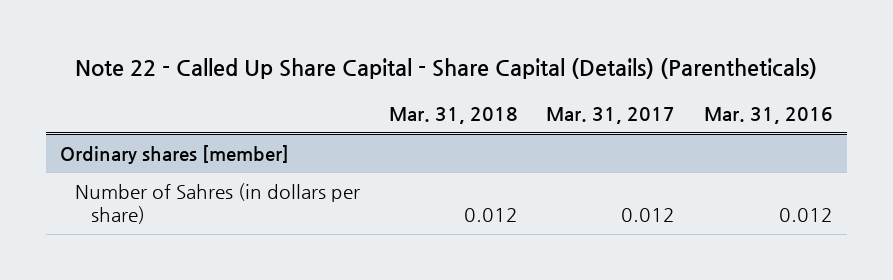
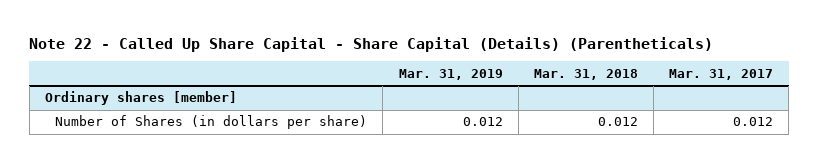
[703,107,833,125] Mar. 31, 2016 -> none
none -> [398,68,503,80] Mar. 31, 2019
[75,182,361,225] Number of Sahres (in dollars per share) -> [55,115,368,130] Number of Shares (in dollars per share)

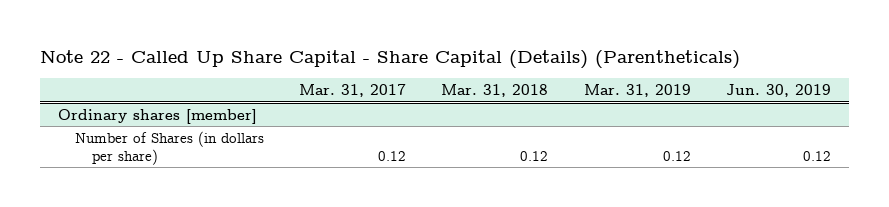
none -> [726,84,832,98] Jun. 30, 2019
[462,117,503,127] 0.012 -> [662,150,691,161] 0.12
[597,117,638,127] 0.012 -> [520,150,549,161] 0.12
[732,117,773,127] 0.012 -> [378,150,407,161] 0.12

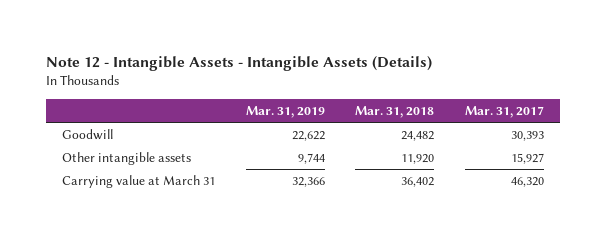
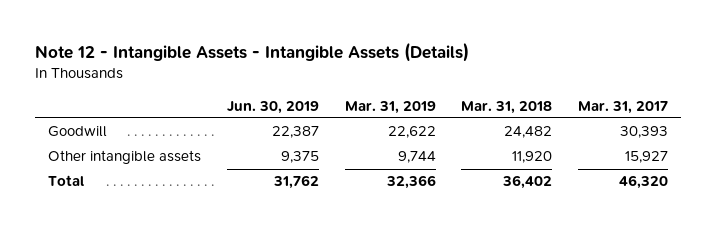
none -> [226,100,319,114] Jun. 30, 2019
[61,175,215,189] Carrying value at March 31 -> [47,175,84,187] Total

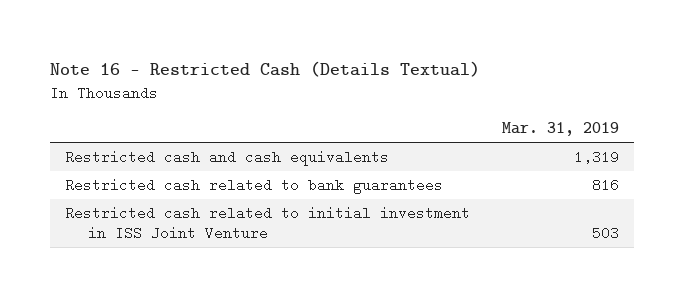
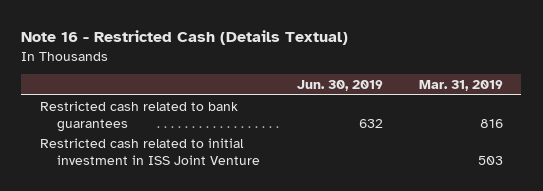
none -> [296,80,383,92] Jun. 30, 2019
[65,150,390,167] Restricted cash and cash equivalents -> none

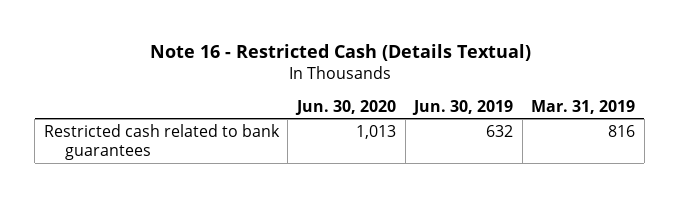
none -> [294,99,396,115] Jun. 30, 2020
[39,137,261,165] Restricted cash related to initial investment in ISS Joint Venture -> none

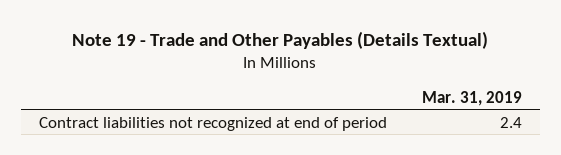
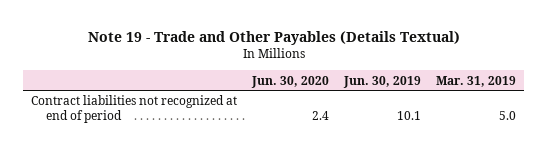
none -> [251,75,330,88] Jun. 30, 2020
none -> [343,75,422,88] Jun. 30, 2019
[500,116,523,128] 2.4 -> [499,111,517,121] 5.0

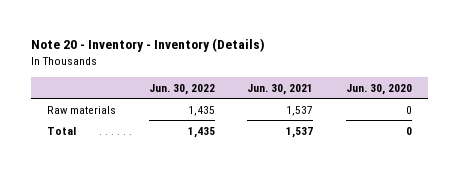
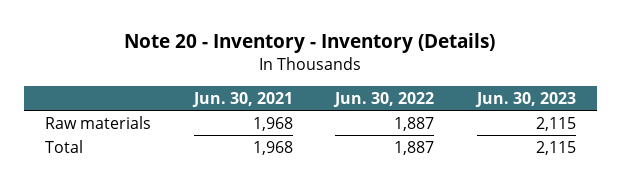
[345,83,412,95] Jun. 30, 2020 -> none
none -> [474,91,576,107] Jun. 30, 2023
[187,105,215,116] 1,435 -> [394,116,435,131] 1,887
[286,105,314,116] 1,537 -> [252,116,293,131] 1,968
[187,126,215,138] 1,435 -> [394,140,435,155] 1,887
[286,126,314,138] 1,537 -> [252,140,293,155] 1,968

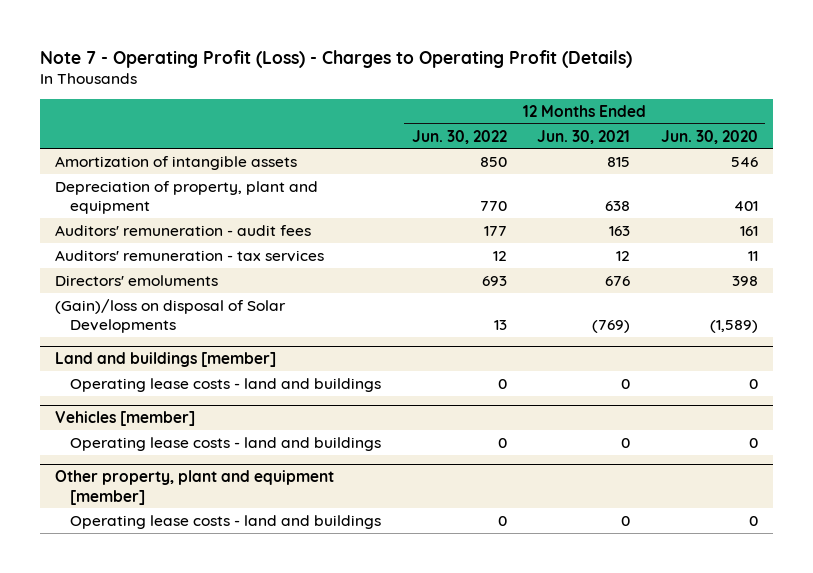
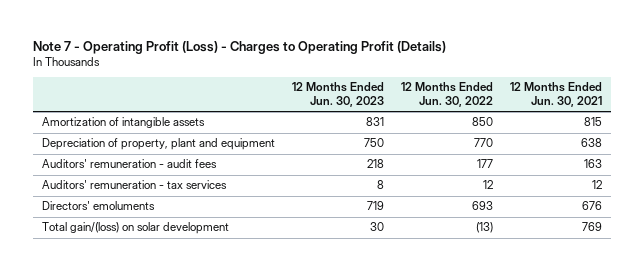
[660,129,758,144] Jun. 30, 2020 -> none
none -> [291,82,384,108] 12 Months Ended Jun. 30, 2023
[55,352,277,368] Land and buildings [member] -> none
[70,377,382,392] Operating lease costs - land and buildings -> none
[55,411,196,427] Vehicles [member] -> none
[70,436,382,451] Operating lease costs - land and buildings -> none
[55,470,335,505] Other property, plant and equipment [member] -> none
[70,514,382,529] Operating lease costs - land and buildings -> none
[55,298,287,333] (Gain)/loss on disposal of Solar Developments -> [41,222,229,235] Total gain/(loss) on solar development
[493,319,507,330] 13 -> [476,222,494,234] (13)
[592,319,631,333] (769) -> [582,222,603,232] 769

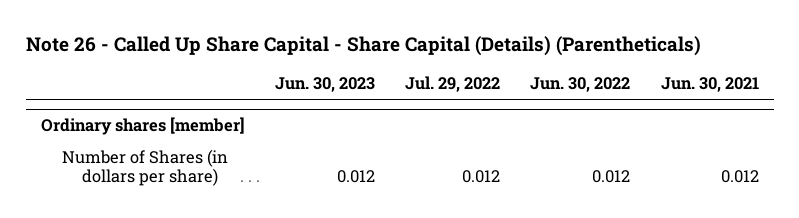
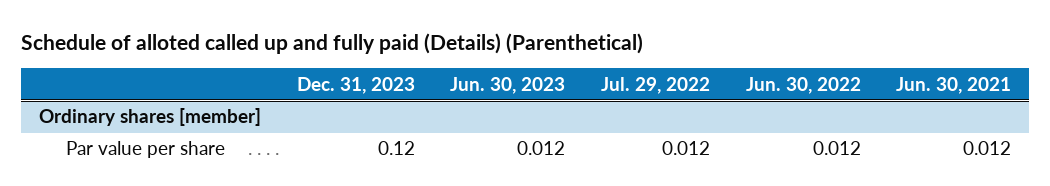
[25,36,701,57] Note 26 - Called Up Share Capital - Share Capital (Details) (Parentheticals) -> [21,32,644,54] Schedule of alloted called up and fully paid (Details) (Parenthetical)
none -> [296,76,415,94] Dec. 31, 2023
[61,148,228,186] Number of Shares (in dollars per share) -> [65,141,225,159] Par value per share

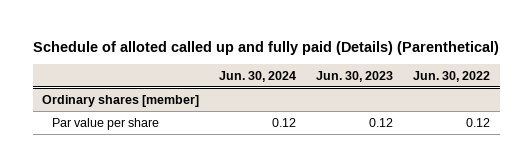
[296,76,415,94] Dec. 31, 2023 -> none
[600,76,710,94] Jul. 29, 2022 -> none
[896,76,1012,94] Jun. 30, 2021 -> none
none -> [219,70,297,82] Jun. 30, 2024
[517,141,566,156] 0.012 -> [368,117,393,127] 0.12
[812,141,861,156] 0.012 -> [465,117,490,127] 0.12

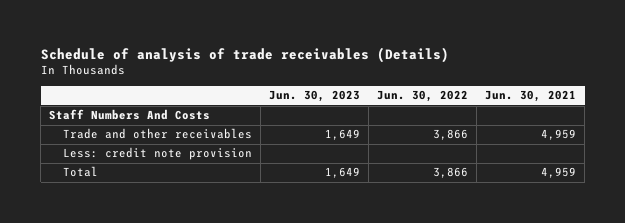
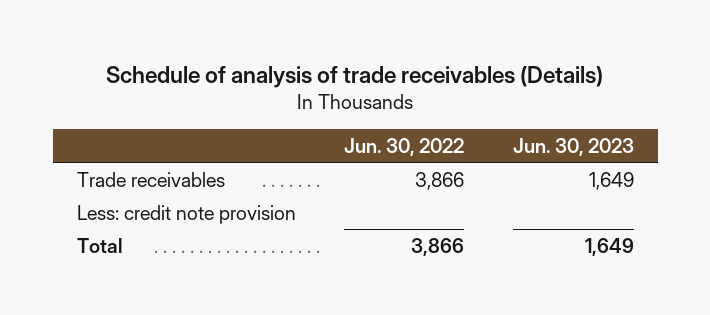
[485,90,577,103] Jun. 30, 2021 -> none
[49,109,211,121] Staff Numbers And Costs -> none
[63,128,253,140] Trade and other receivables -> [76,171,225,187] Trade receivables

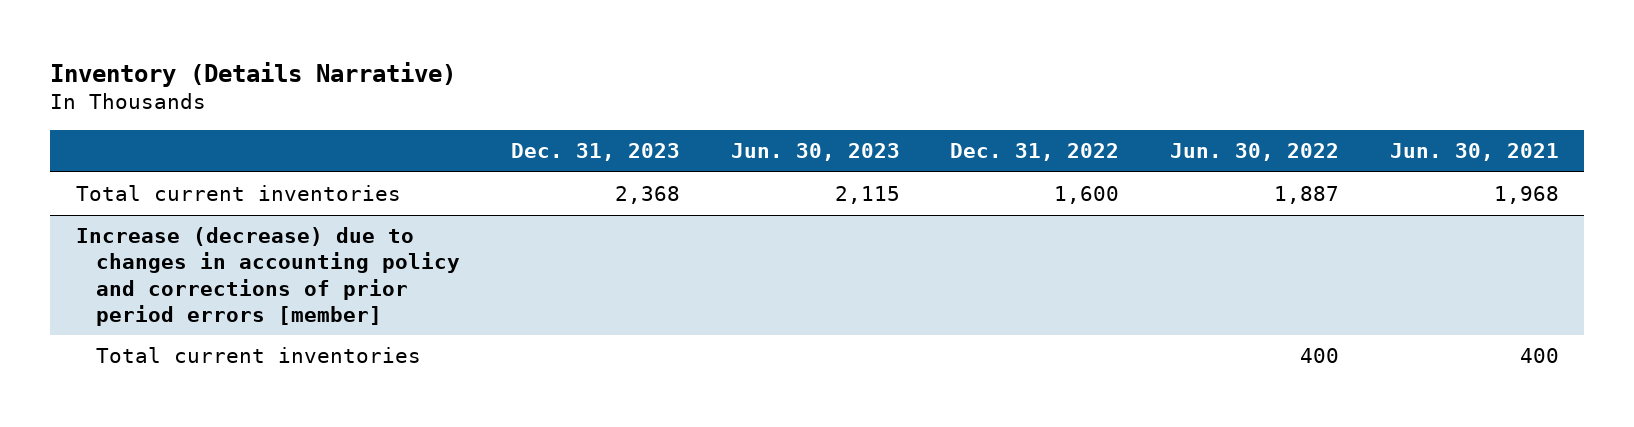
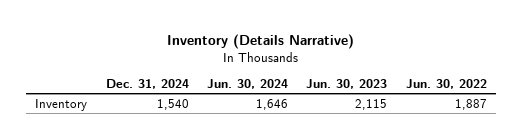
[510,143,680,162] Dec. 31, 2023 -> none
[950,143,1120,162] Dec. 31, 2022 -> none
[1389,143,1559,162] Jun. 30, 2021 -> none
none -> [105,78,189,89] Dec. 31, 2024
none -> [206,78,288,89] Jun. 30, 2024
[75,227,461,326] Increase (decrease) due to changes in accounting policy and corrections of prior period errors [member] -> none
[96,347,422,364] Total current inventories -> none
[75,185,401,202] Total current inventories -> [35,98,88,111] Inventory

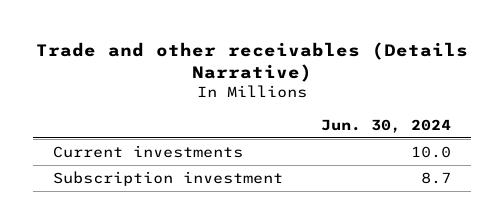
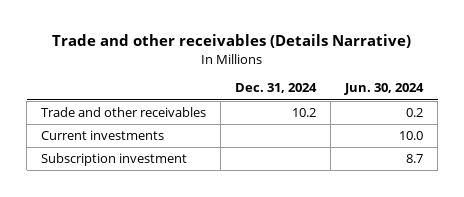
none -> [235,83,318,94] Dec. 31, 2024
none -> [41,107,207,118] Trade and other receivables

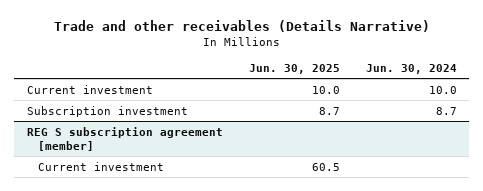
[235,83,318,94] Dec. 31, 2024 -> none
none -> [248,63,340,74] Jun. 30, 2025
[41,107,207,118] Trade and other receivables -> none
[41,130,165,141] Current investments -> [26,84,153,94] Current investment
none -> [26,126,223,151] REG S subscription agreement [member]
none -> [37,161,164,171] Current investment

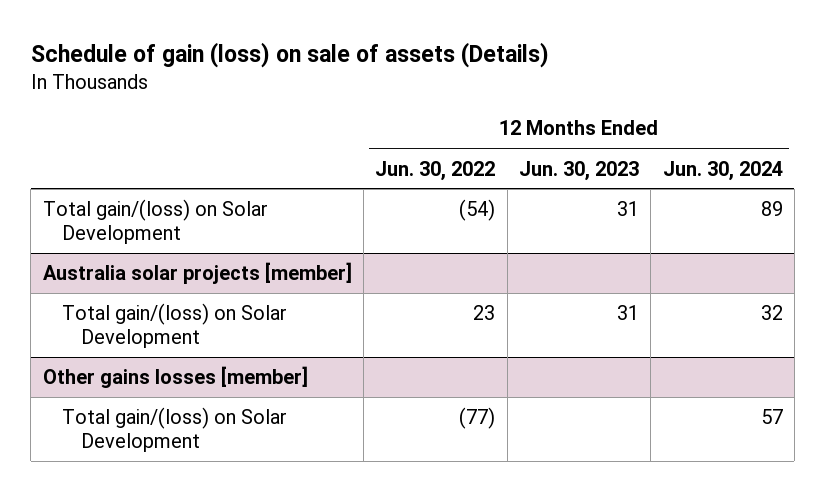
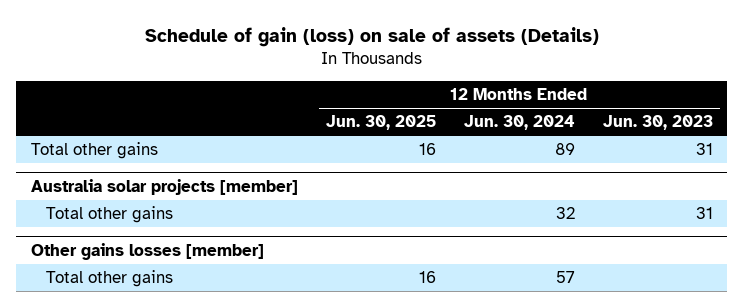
[375,160,496,181] Jun. 30, 2022 -> none
none -> [325,115,436,131] Jun. 30, 2025
[42,199,268,245] Total gain/(loss) on Solar Development -> [30,142,158,160] Total other gains
[61,303,287,349] Total gain/(loss) on Solar Development -> [46,206,174,224] Total other gains
[61,407,287,453] Total gain/(loss) on Solar Development -> [46,270,174,288] Total other gains

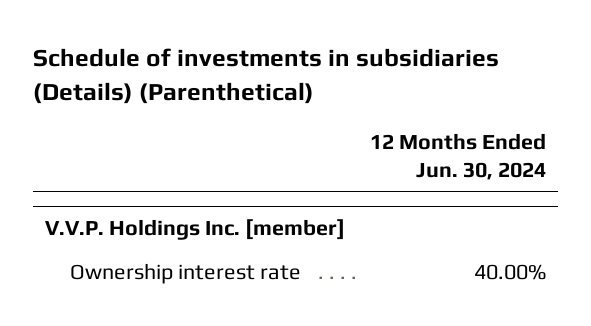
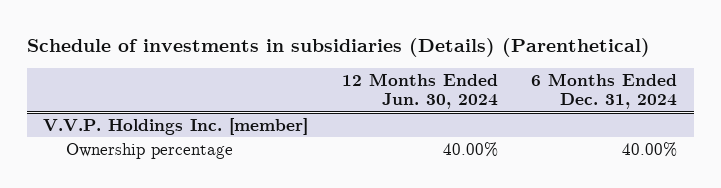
none -> [531,73,678,110] 6 Months Ended Dec. 31, 2024
[69,262,301,284] Ownership interest rate -> [65,142,233,159] Ownership percentage

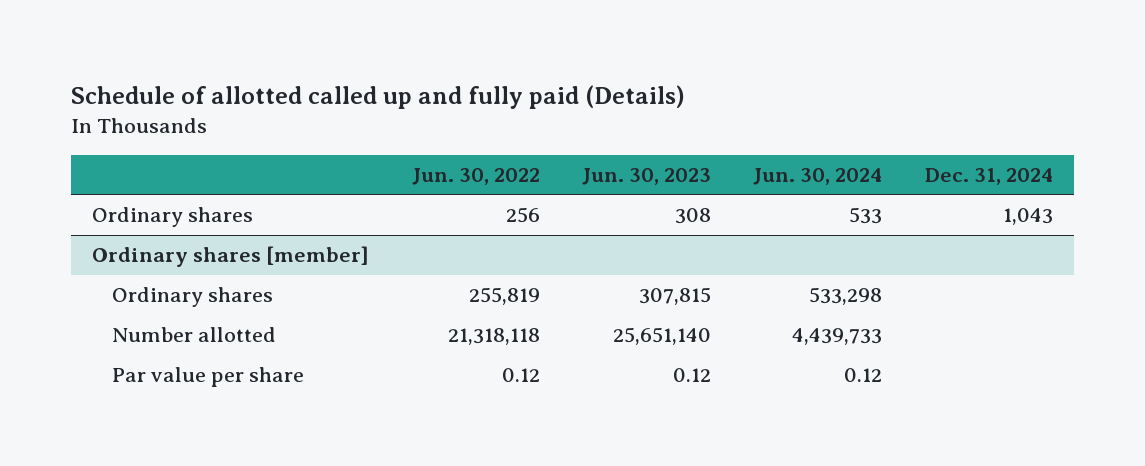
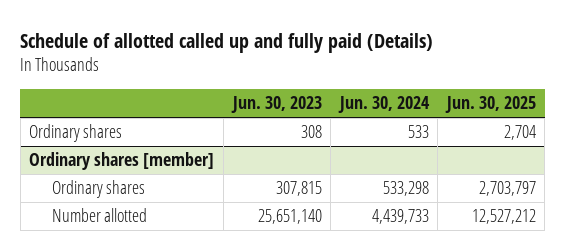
[411,168,540,186] Jun. 30, 2022 -> none
[924,168,1053,186] Dec. 31, 2024 -> none
none -> [444,96,536,114] Jun. 30, 2025
[111,367,304,388] Par value per share -> none

